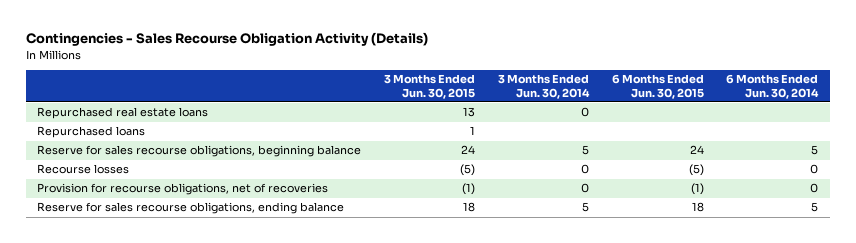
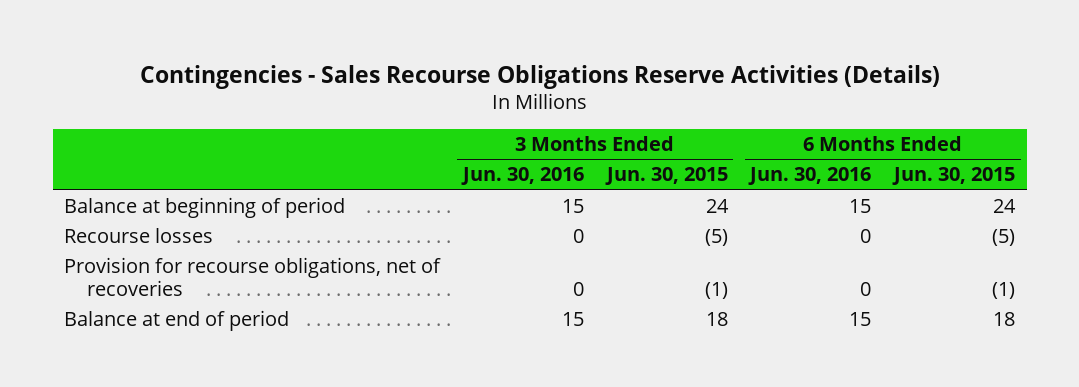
[26,32,429,47] Contingencies - Sales Recourse Obligation Activity (Details) -> [139,64,940,89] Contingencies - Sales Recourse Obligations Reserve Activities (Details)
[497,74,590,99] 3 Months Ended Jun. 30, 2014 -> none
[726,74,820,99] 6 Months Ended Jun. 30, 2014 -> none
none -> [460,167,584,186] Jun. 30, 2016
none -> [748,167,872,186] Jun. 30, 2016
[37,107,209,120] Repurchased real estate loans -> none
[37,126,146,139] Repurchased loans -> none
[37,145,362,158] Reserve for sales recourse obligations, beginning balance -> [64,197,346,219] Balance at beginning of period
[37,202,345,215] Reserve for sales recourse obligations, ending balance -> [64,310,290,332] Balance at end of period

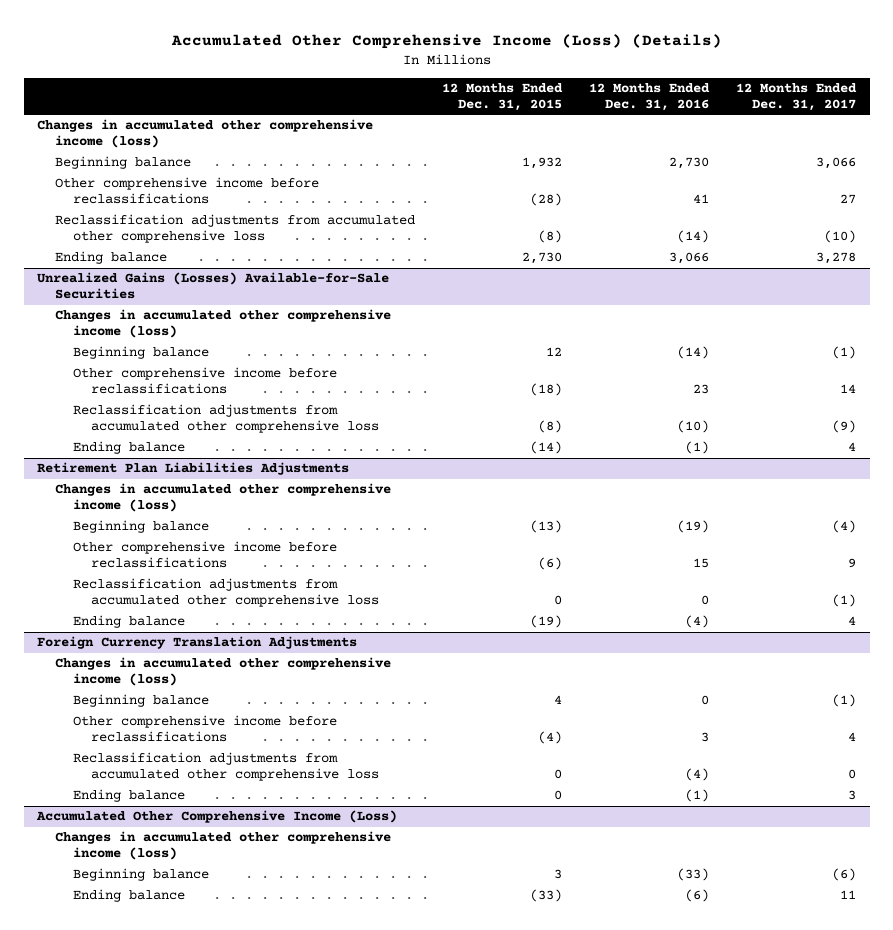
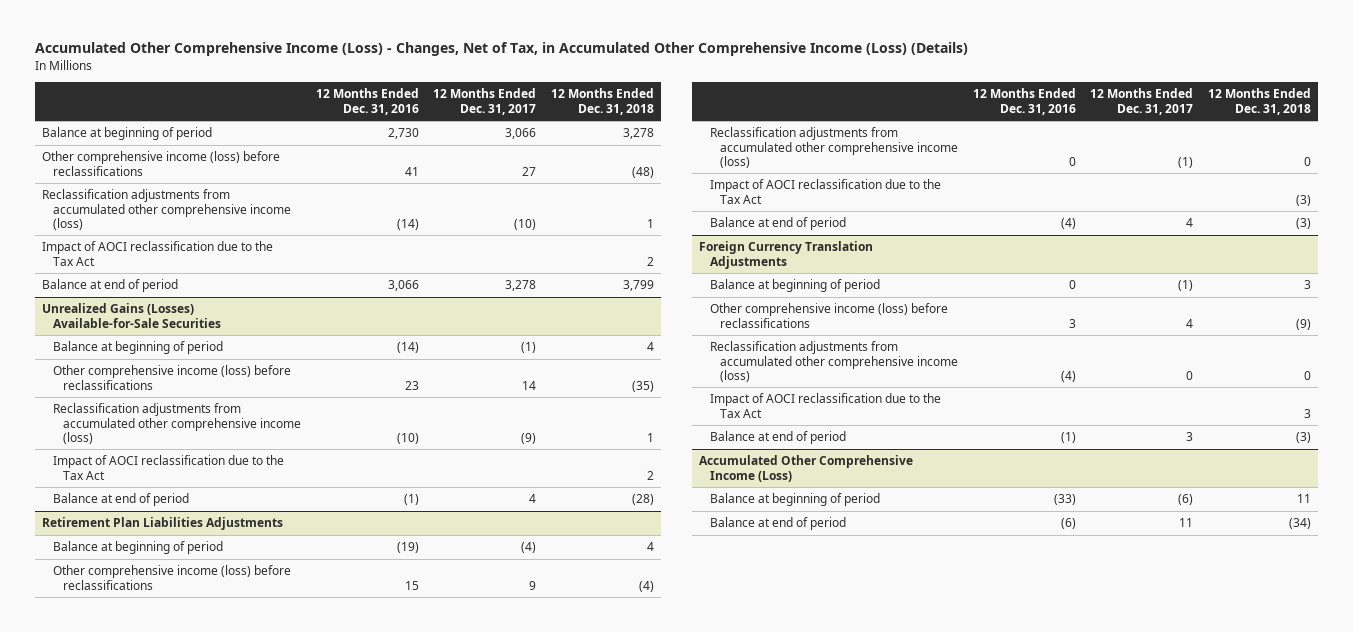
[170,34,722,50] Accumulated Other Comprehensive Income (Loss) (Details) -> [34,42,968,57] Accumulated Other Comprehensive Income (Loss) - Changes, Net of Tax, in Accumulated Other Comprehensive Income (Loss) (Details)
[442,83,564,112] 12 Months Ended Dec. 31, 2015 -> none
none -> [550,88,654,115] 12 Months Ended Dec. 31, 2018
[37,119,374,149] Changes in accumulated other comprehensive income (loss) -> none
[55,156,192,170] Beginning balance -> [41,127,212,141] Balance at beginning of period
[55,177,320,205] Other comprehensive income before reclassifications -> [41,151,280,176] Other comprehensive income (loss) before reclassifications
[55,214,416,244] Reclassification adjustments from accumulated other comprehensive loss -> [41,189,291,230] Reclassification adjustments from accumulated other comprehensive income (loss)
none -> [41,241,273,266] Impact of AOCI reclassification due to the Tax Act
[55,251,168,265] Ending balance -> [41,279,178,293] Balance at end of period
[55,309,392,339] Changes in accumulated other comprehensive income (loss) -> none
[73,346,210,360] Beginning balance -> [52,341,223,355] Balance at beginning of period
[73,367,338,395] Other comprehensive income before reclassifications -> [52,365,291,390] Other comprehensive income (loss) before reclassifications
[73,404,380,434] Reclassification adjustments from accumulated other comprehensive loss -> [52,403,302,444] Reclassification adjustments from accumulated other comprehensive income (loss)
none -> [52,455,284,480] Impact of AOCI reclassification due to the Tax Act
[73,441,186,455] Ending balance -> [52,493,189,507] Balance at end of period
[55,483,392,513] Changes in accumulated other comprehensive income (loss) -> none
[73,520,210,534] Beginning balance -> [52,541,223,555] Balance at beginning of period
[73,541,338,569] Other comprehensive income before reclassifications -> [52,565,291,590] Other comprehensive income (loss) before reclassifications
[73,578,380,608] Reclassification adjustments from accumulated other comprehensive loss -> [709,127,959,168] Reclassification adjustments from accumulated other comprehensive income (loss)
none -> [709,179,941,204] Impact of AOCI reclassification due to the Tax Act
[73,615,186,629] Ending balance -> [709,217,846,231] Balance at end of period
[55,657,392,687] Changes in accumulated other comprehensive income (loss) -> none
[73,694,210,708] Beginning balance -> [709,279,880,293] Balance at beginning of period
[73,715,338,743] Other comprehensive income before reclassifications -> [709,303,948,328] Other comprehensive income (loss) before reclassifications
[73,752,380,782] Reclassification adjustments from accumulated other comprehensive loss -> [709,341,959,382] Reclassification adjustments from accumulated other comprehensive income (loss)
none -> [709,393,941,418] Impact of AOCI reclassification due to the Tax Act
[73,789,186,803] Ending balance -> [709,431,846,445] Balance at end of period
[55,831,392,861] Changes in accumulated other comprehensive income (loss) -> none
[73,868,210,882] Beginning balance -> [709,493,880,507] Balance at beginning of period
[73,889,186,903] Ending balance -> [709,517,846,531] Balance at end of period

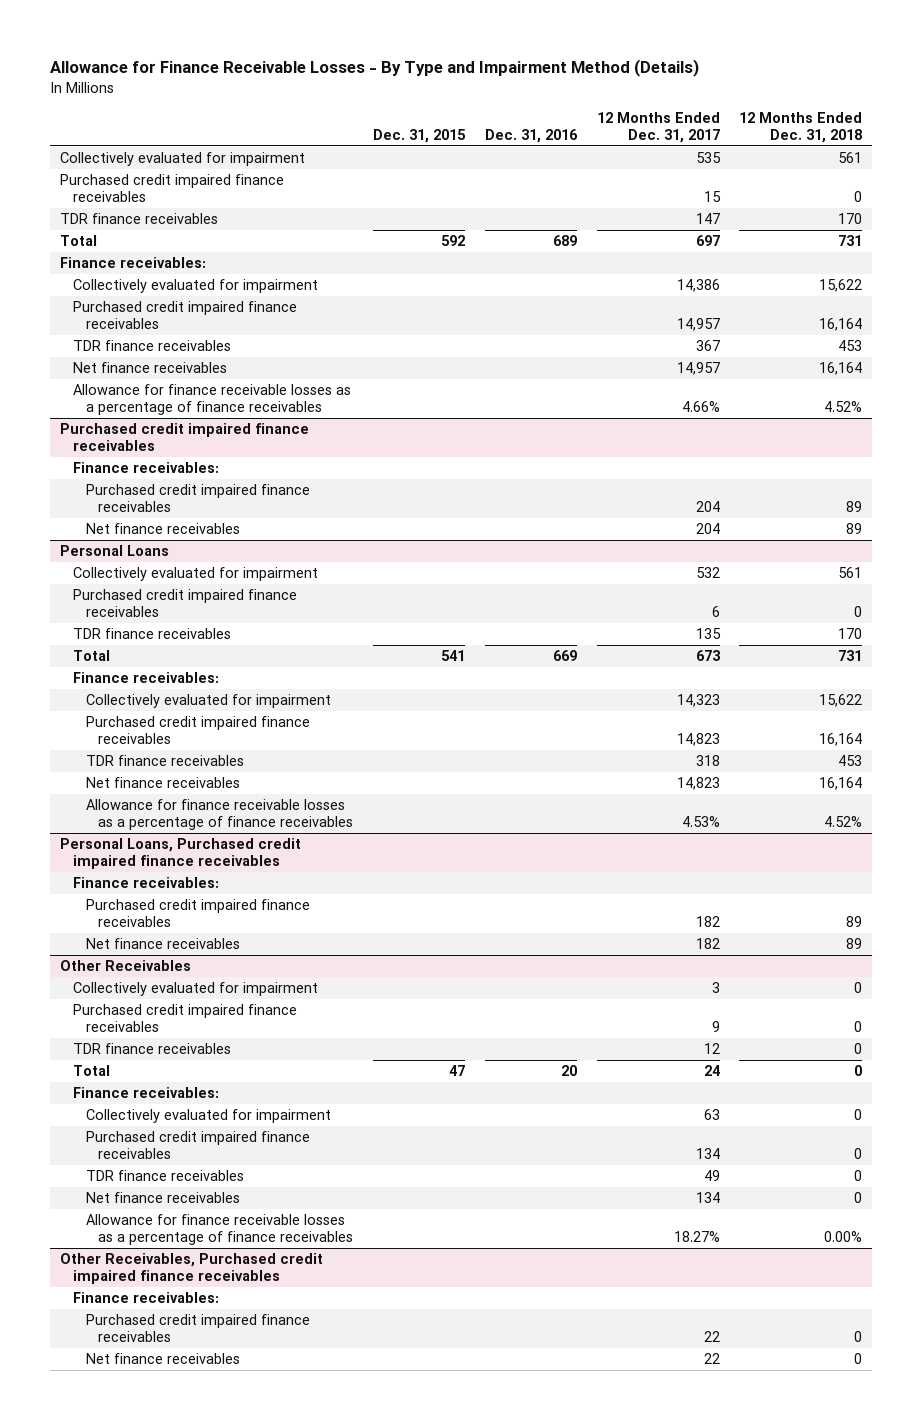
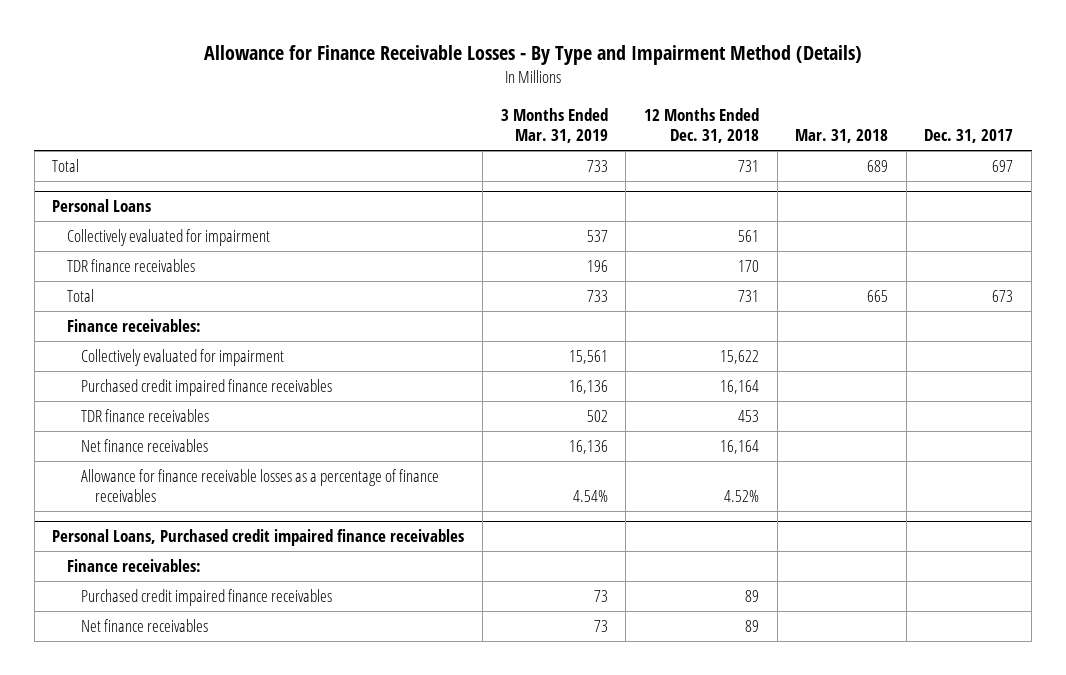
[373,129,467,144] Dec. 31, 2015 -> none
[484,129,578,144] Dec. 31, 2016 -> none
[596,112,720,144] 12 Months Ended Dec. 31, 2017 -> none
none -> [500,107,608,144] 3 Months Ended Mar. 31, 2019
none -> [795,129,889,144] Mar. 31, 2018
none -> [924,129,1014,144] Dec. 31, 2017
[60,152,306,167] Collectively evaluated for impairment -> none
[60,174,285,202] Purchased credit impaired finance receivables -> none
[60,213,219,225] TDR finance receivables -> none
[60,257,207,269] Finance receivables: -> none
[72,279,318,294] Collectively evaluated for impairment -> none
[72,301,297,329] Purchased credit impaired finance receivables -> none
[72,340,231,352] TDR finance receivables -> none
[72,362,227,374] Net finance receivables -> none
[72,384,351,415] Allowance for finance receivable losses as a percentage of finance receivables -> none
[60,423,310,451] Purchased credit impaired finance receivables -> none
[72,462,219,474] Finance receivables: -> none
[85,484,310,512] Purchased credit impaired finance receivables -> none
[85,523,240,535] Net finance receivables -> none
[72,589,297,617] Purchased credit impaired finance receivables -> none
[60,960,192,972] Other Receivables -> none
[72,982,318,997] Collectively evaluated for impairment -> none
[72,1004,297,1032] Purchased credit impaired finance receivables -> none
[72,1043,231,1055] TDR finance receivables -> none
[72,1065,110,1077] Total -> none
[72,1087,219,1099] Finance receivables: -> none
[85,1109,331,1124] Collectively evaluated for impairment -> none
[85,1131,310,1159] Purchased credit impaired finance receivables -> none
[85,1170,244,1182] TDR finance receivables -> none
[85,1192,240,1204] Net finance receivables -> none
[85,1214,354,1245] Allowance for finance receivable losses as a percentage of finance receivables -> none
[60,1253,324,1284] Other Receivables, Purchased credit impaired finance receivables -> none
[72,1292,219,1304] Finance receivables: -> none
[85,1314,310,1342] Purchased credit impaired finance receivables -> none
[85,1353,240,1365] Net finance receivables -> none

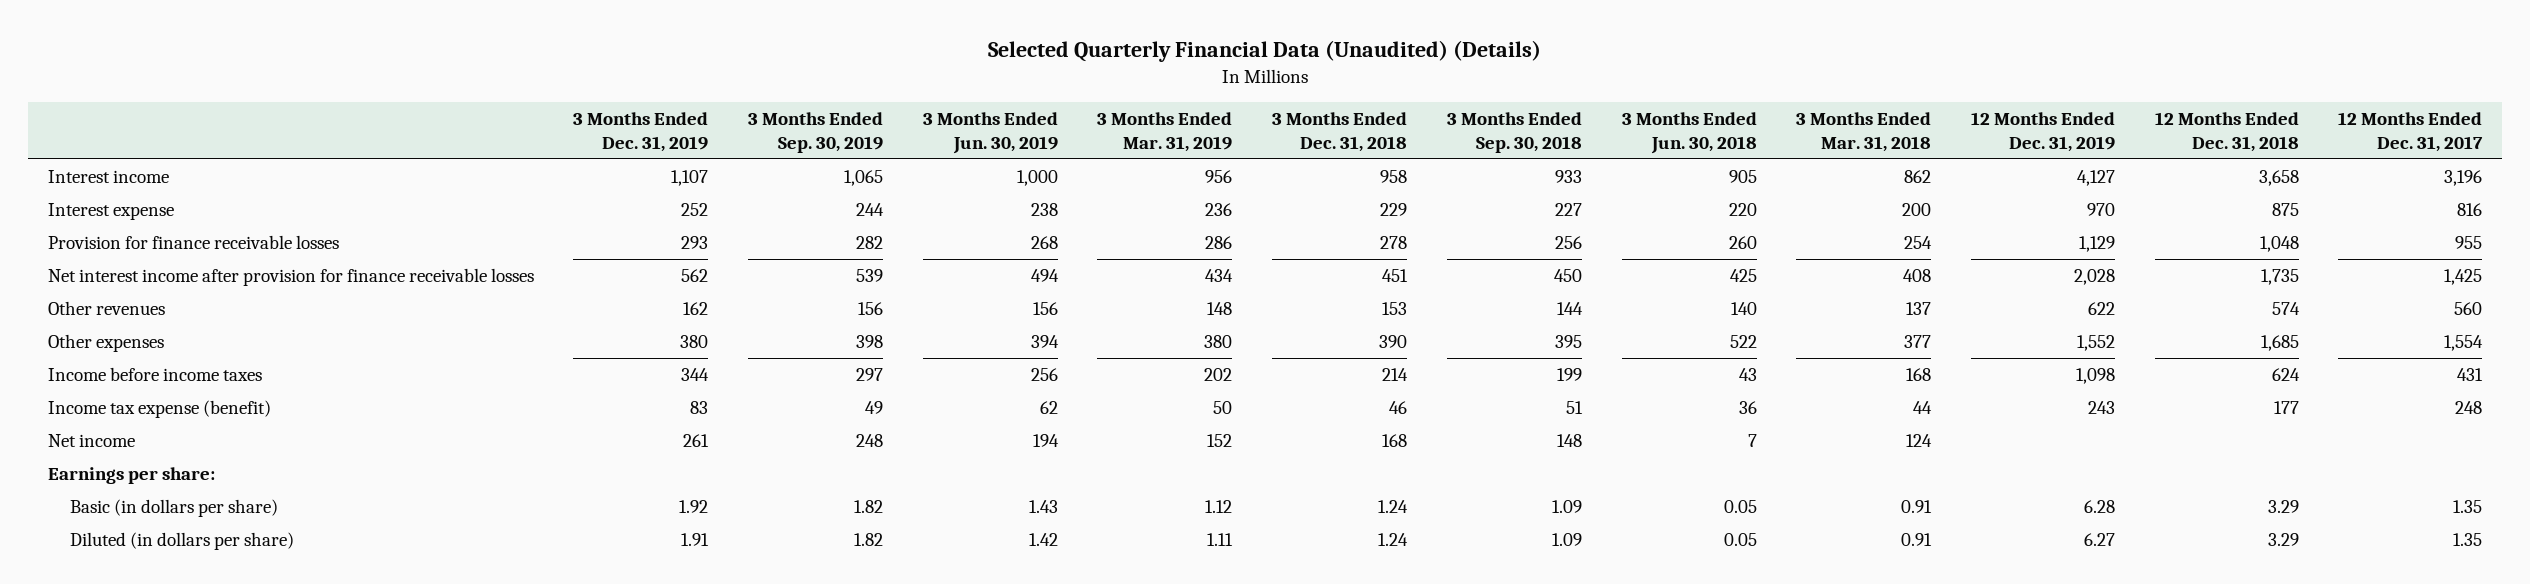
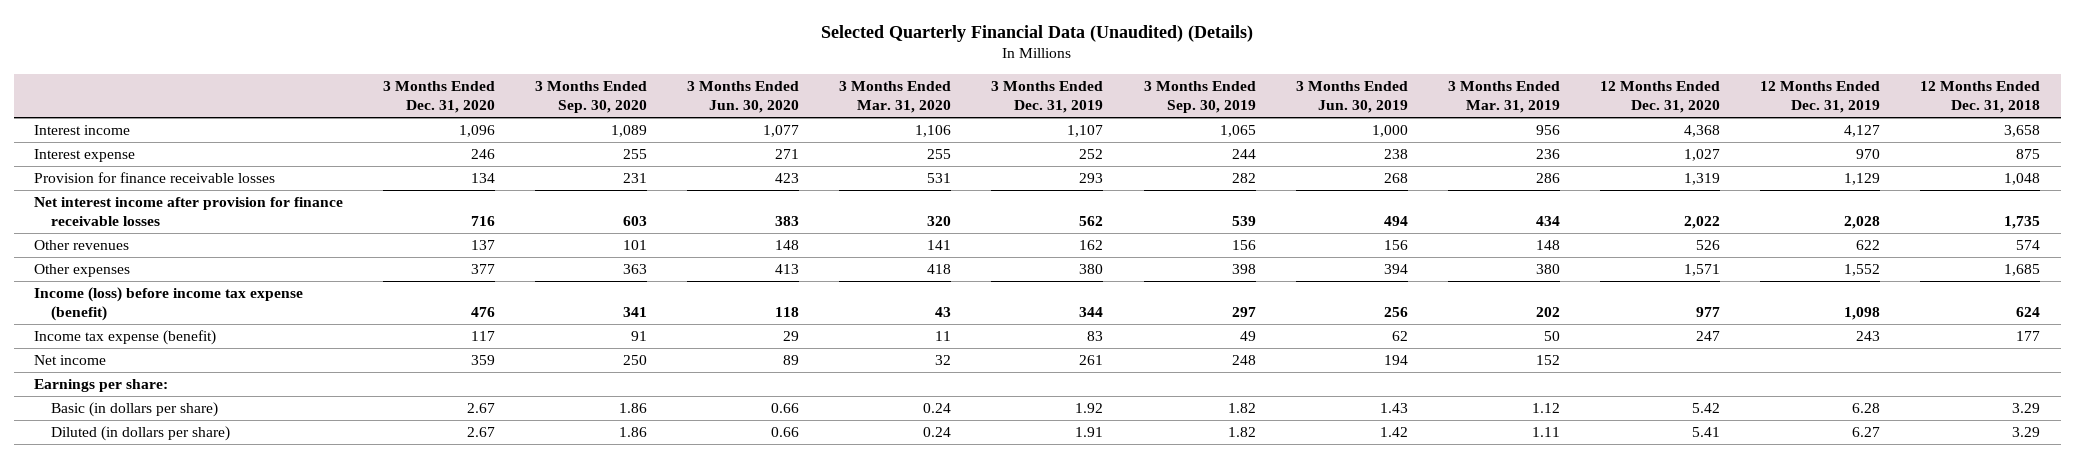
[1272,112,1408,152] 3 Months Ended Dec. 31, 2018 -> none
[1446,112,1582,153] 3 Months Ended Sep. 30, 2018 -> none
[1621,112,1757,154] 3 Months Ended Jun. 30, 2018 -> none
[1796,112,1932,152] 3 Months Ended Mar. 31, 2018 -> none
[2338,112,2484,152] 12 Months Ended Dec. 31, 2017 -> none
none -> [382,81,495,114] 3 Months Ended Dec. 31, 2020
none -> [534,81,647,114] 3 Months Ended Sep. 30, 2020
none -> [687,81,800,114] 3 Months Ended Jun. 30, 2020
none -> [839,81,952,114] 3 Months Ended Mar. 31, 2020
none -> [1600,81,1721,114] 12 Months Ended Dec. 31, 2020
[47,367,262,382] Income before income taxes -> [33,287,303,322] Income (loss) before income tax expense (benefit)

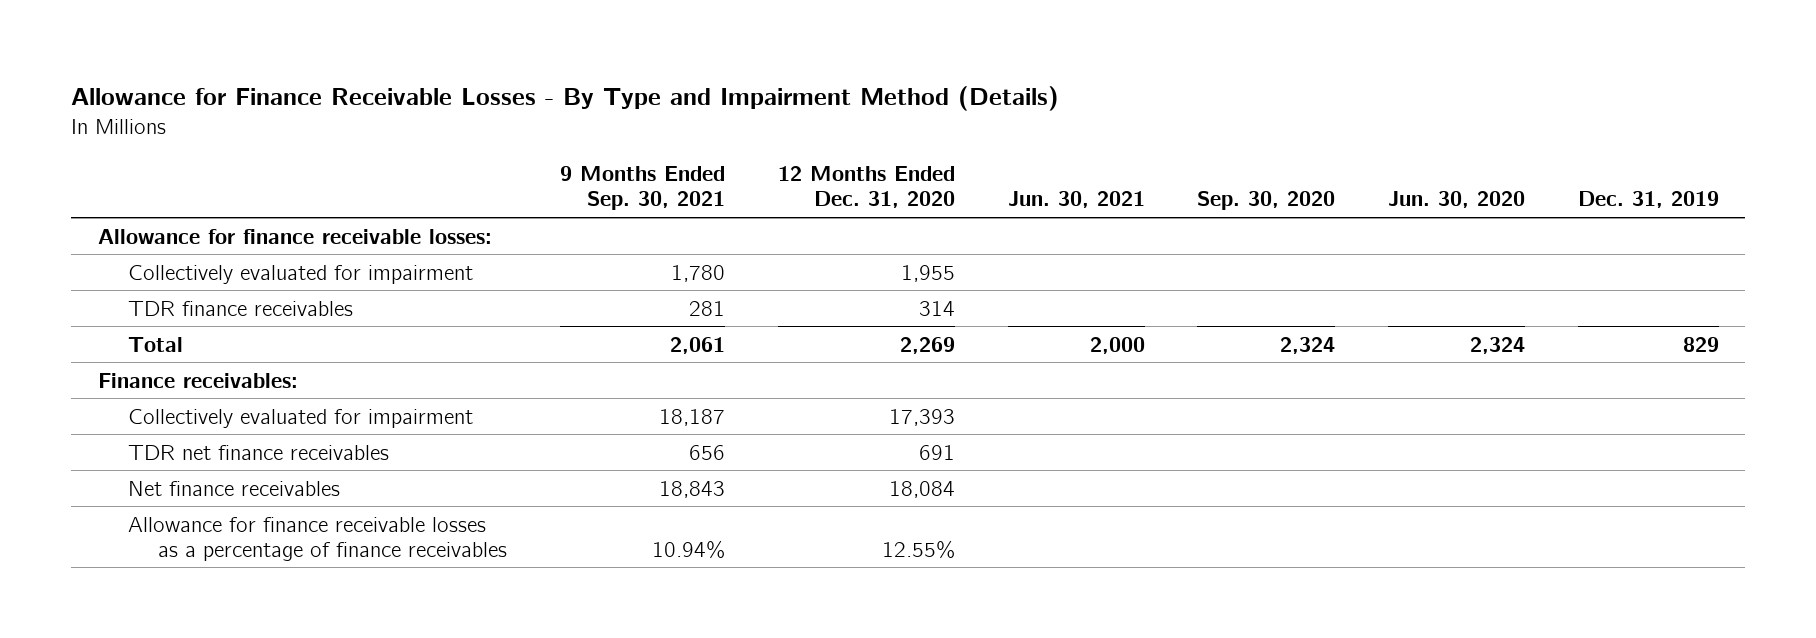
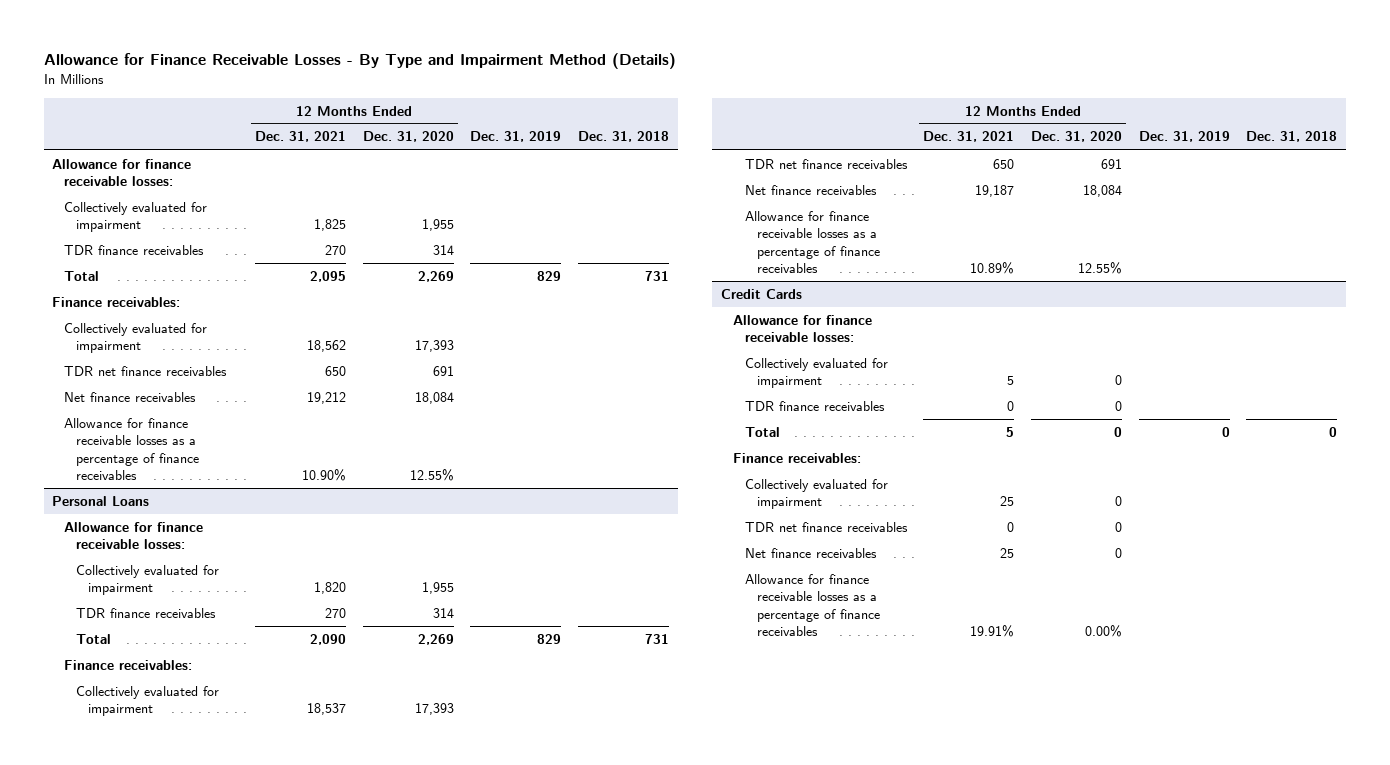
[560,166,726,211] 9 Months Ended Sep. 30, 2021 -> none
[1007,191,1145,209] Jun. 30, 2021 -> none
[1197,191,1336,211] Sep. 30, 2020 -> none
[1388,191,1526,209] Jun. 30, 2020 -> none
none -> [255,131,347,143] Dec. 31, 2021
none -> [578,131,670,143] Dec. 31, 2018
none -> [52,495,150,506] Personal Loans
none -> [64,521,204,550] Allowance for finance receivable losses:
none -> [76,564,220,596] Collectively evaluated for impairment
none -> [76,607,217,618] TDR finance receivables
none -> [76,633,112,644] Total
none -> [64,659,193,670] Finance receivables:
none -> [76,685,220,717] Collectively evaluated for impairment
none -> [744,158,908,169] TDR net finance receivables
none -> [744,184,877,195] Net finance receivables
none -> [744,210,880,274] Allowance for finance receivable losses as a percentage of finance receivables
none -> [720,288,802,299] Credit Cards
none -> [732,314,872,343] Allowance for finance receivable losses:
none -> [744,357,888,389] Collectively evaluated for impairment
none -> [744,400,885,411] TDR finance receivables
none -> [744,426,780,437] Total
none -> [732,452,861,463] Finance receivables:
none -> [744,478,888,510] Collectively evaluated for impairment
none -> [744,521,908,532] TDR net finance receivables
none -> [744,547,877,558] Net finance receivables
none -> [744,573,880,637] Allowance for finance receivable losses as a percentage of finance receivables

